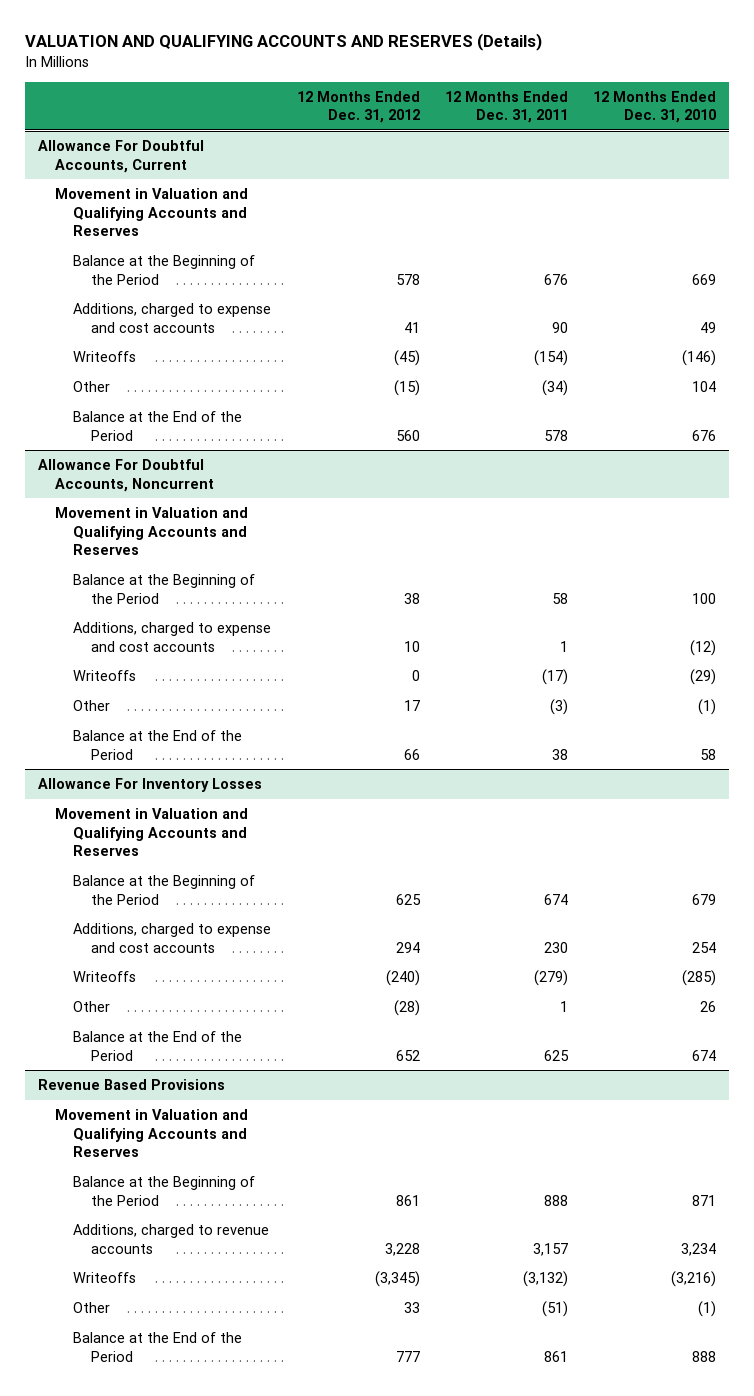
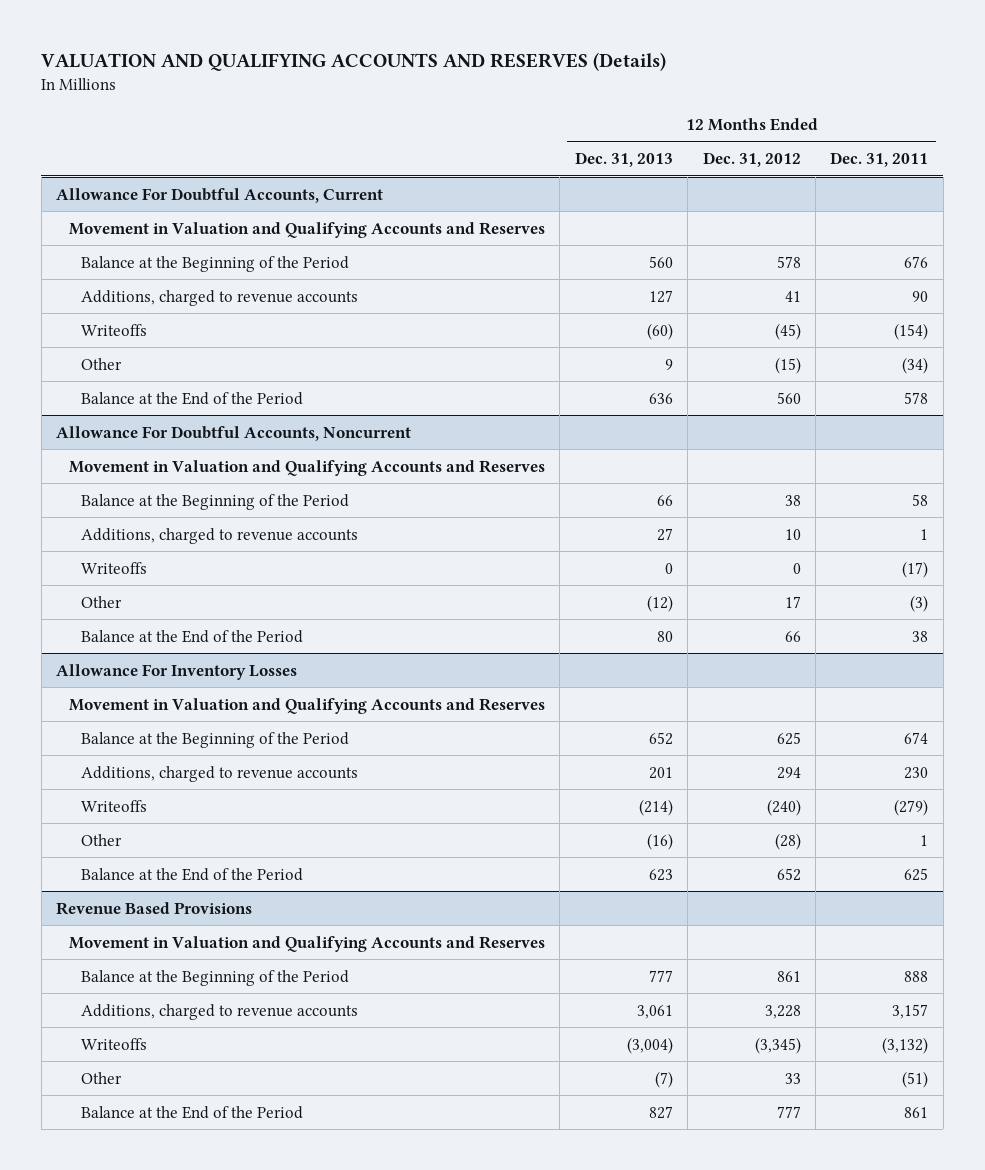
[592,90,716,124] 12 Months Ended Dec. 31, 2010 -> none
none -> [574,152,673,168] Dec. 31, 2013
[73,303,272,333] Additions, charged to expense and cost accounts -> [81,289,359,306] Additions, charged to revenue accounts
[73,622,272,652] Additions, charged to expense and cost accounts -> [81,527,359,544] Additions, charged to revenue accounts
[73,923,272,953] Additions, charged to expense and cost accounts -> [81,765,359,782] Additions, charged to revenue accounts

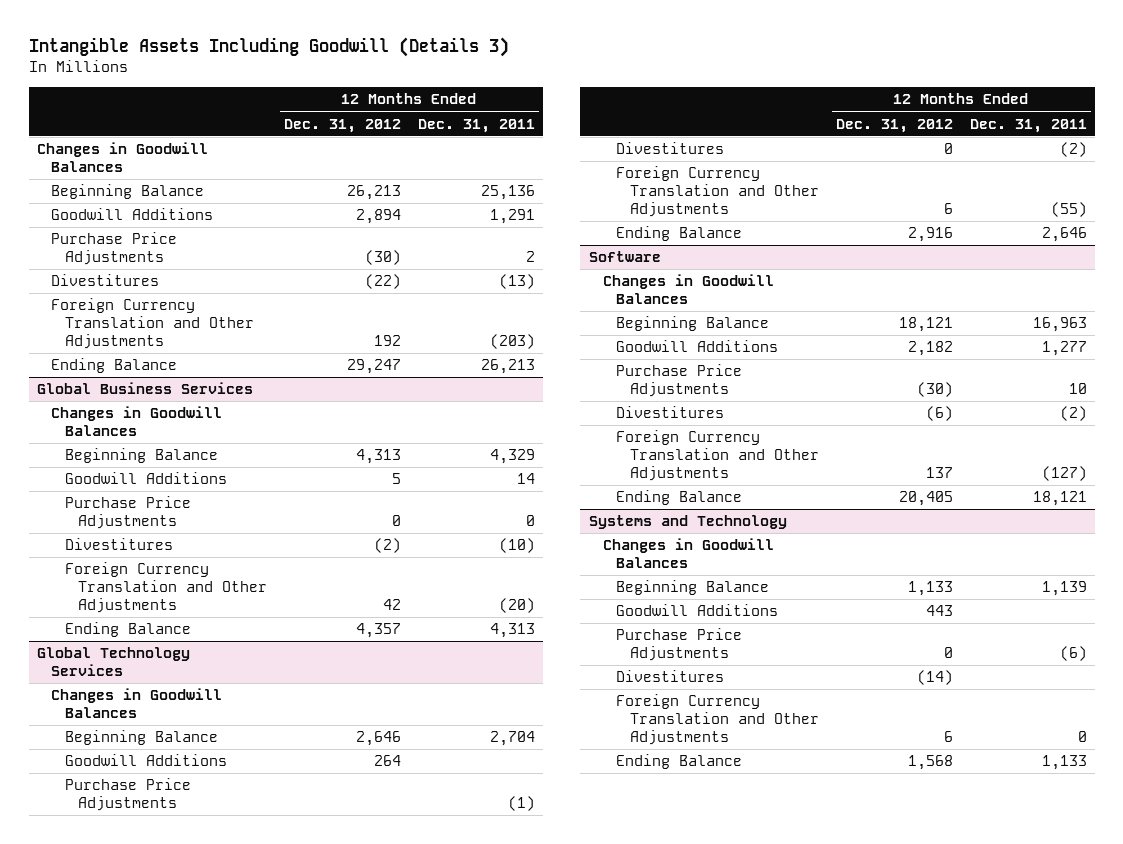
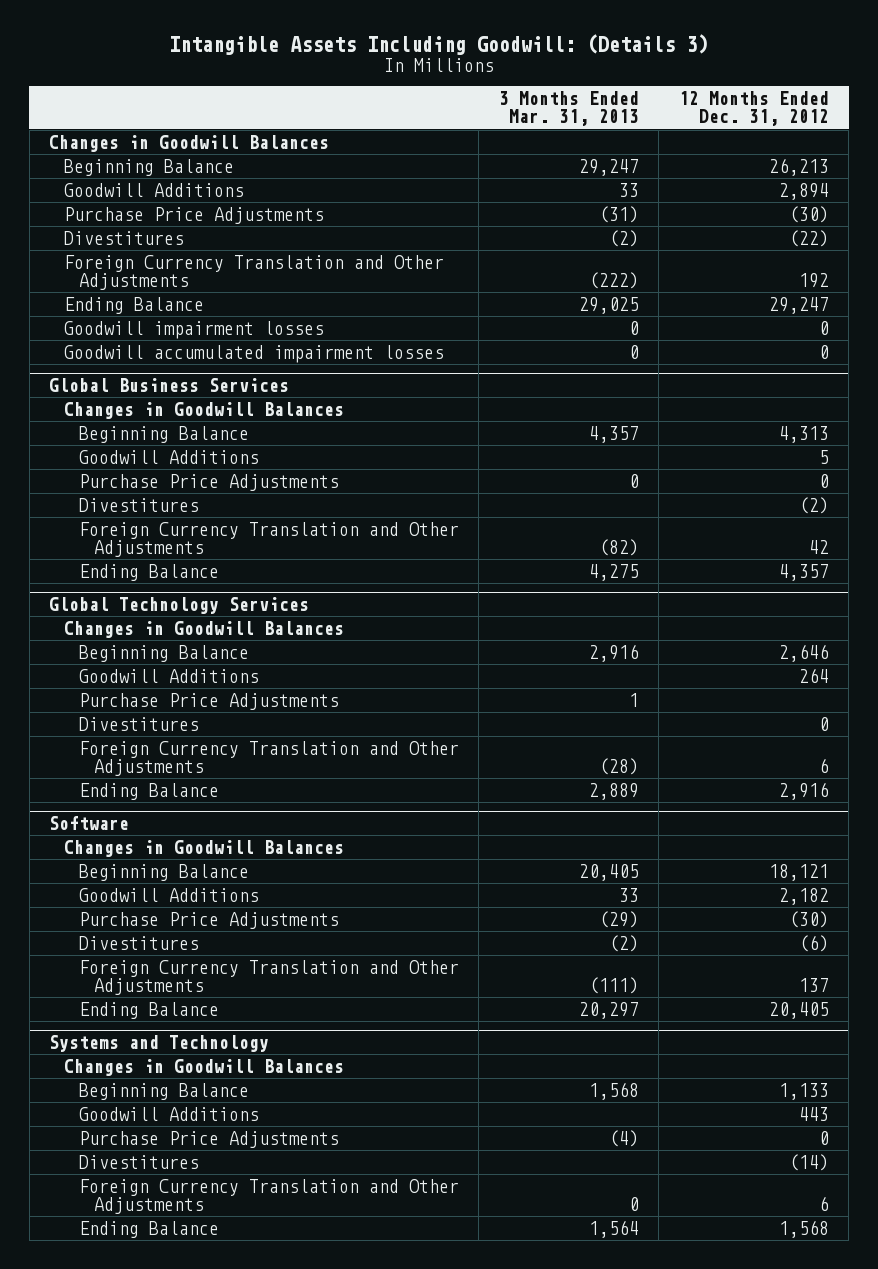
[28,36,509,57] Intangible Assets Including Goodwill (Details 3) -> [168,33,708,55] Intangible Assets Including Goodwill: (Details 3)
[417,118,535,133] Dec. 31, 2011 -> none
none -> [498,91,639,127] 3 Months Ended Mar. 31, 2013
none -> [63,320,324,339] Goodwill impairment losses
none -> [63,344,444,363] Goodwill accumulated impairment losses

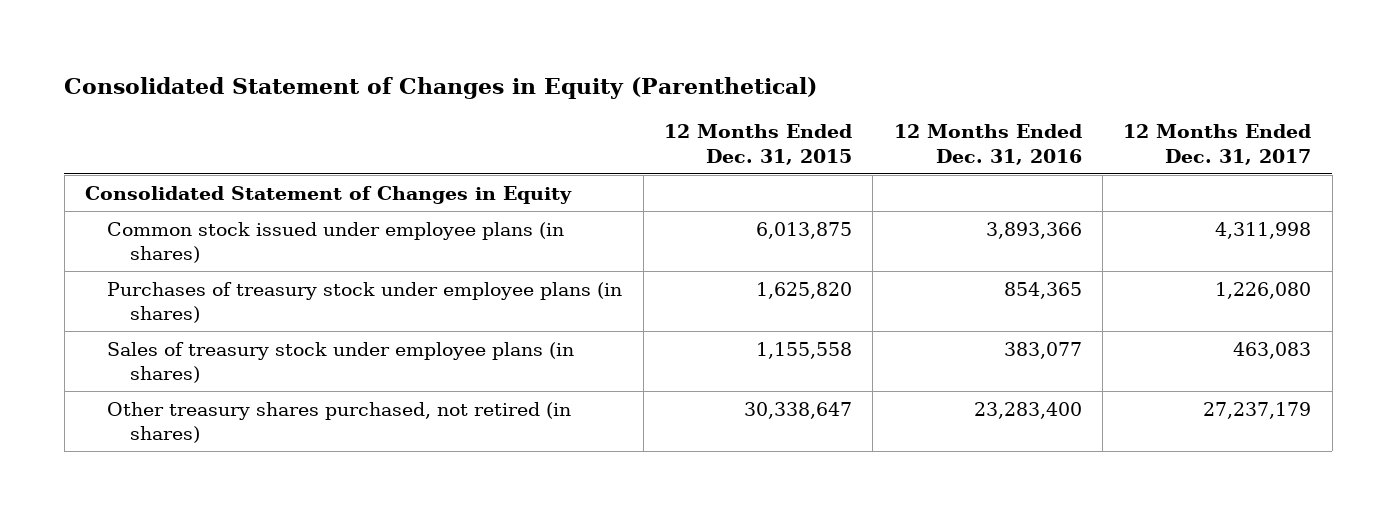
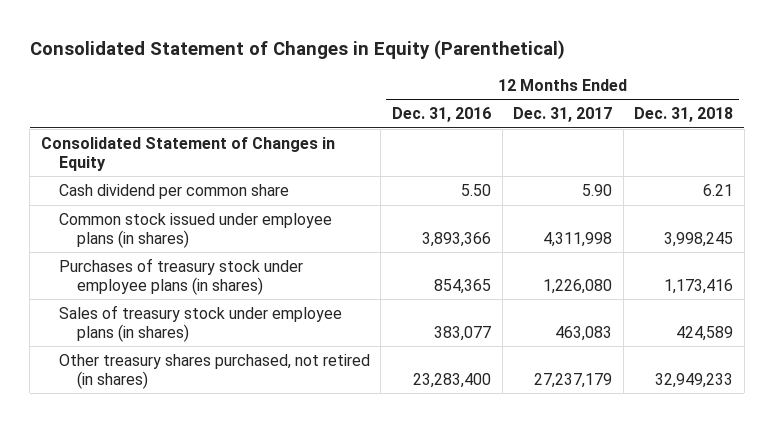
[664,124,853,165] 12 Months Ended Dec. 31, 2015 -> none
none -> [634,107,734,123] Dec. 31, 2018
none -> [58,183,289,199] Cash dividend per common share

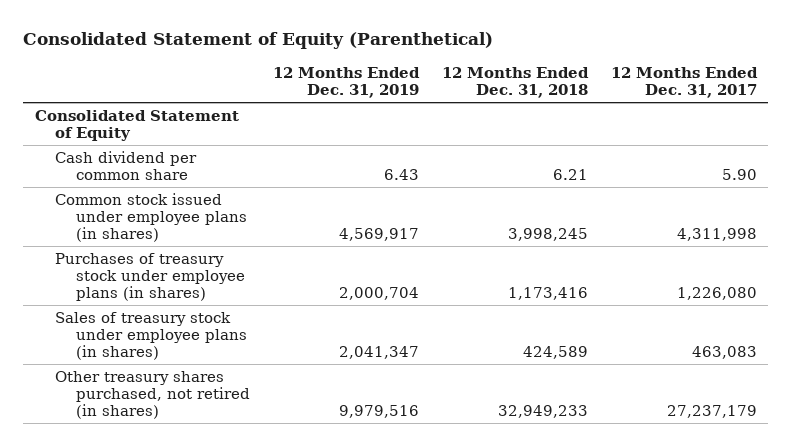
[29,39,565,60] Consolidated Statement of Changes in Equity (Parenthetical) -> [23,32,494,50] Consolidated Statement of Equity (Parenthetical)
[391,107,491,123] Dec. 31, 2016 -> none
none -> [273,66,421,98] 12 Months Ended Dec. 31, 2019
[40,136,335,171] Consolidated Statement of Changes in Equity -> [34,109,239,141] Consolidated Statement of Equity

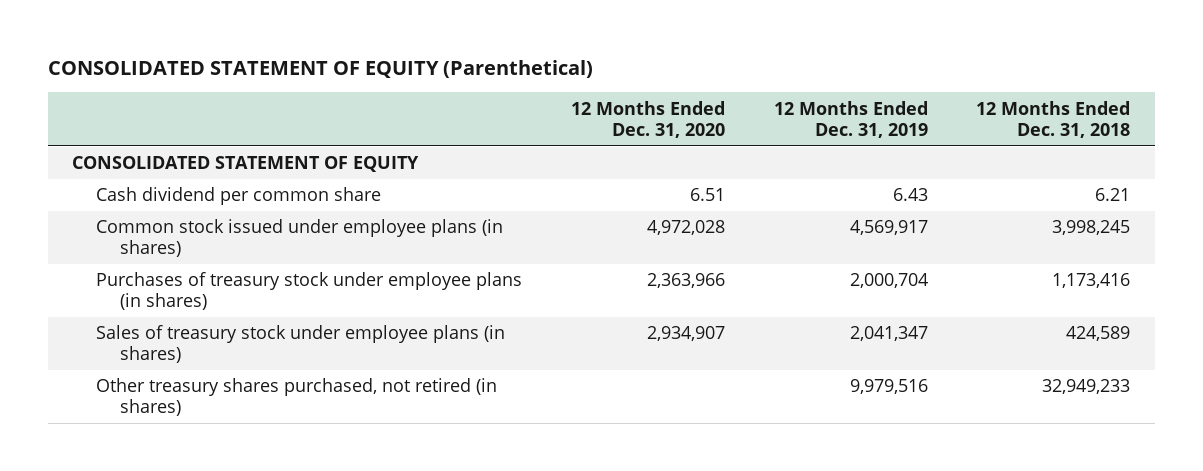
[23,32,494,50] Consolidated Statement of Equity (Parenthetical) -> [47,59,593,78] CONSOLIDATED STATEMENT OF EQUITY (Parenthetical)
[610,66,758,98] 12 Months Ended Dec. 31, 2017 -> none
none -> [570,100,725,138] 12 Months Ended Dec. 31, 2020
[34,109,239,141] Consolidated Statement of Equity -> [72,156,420,173] CONSOLIDATED STATEMENT OF EQUITY

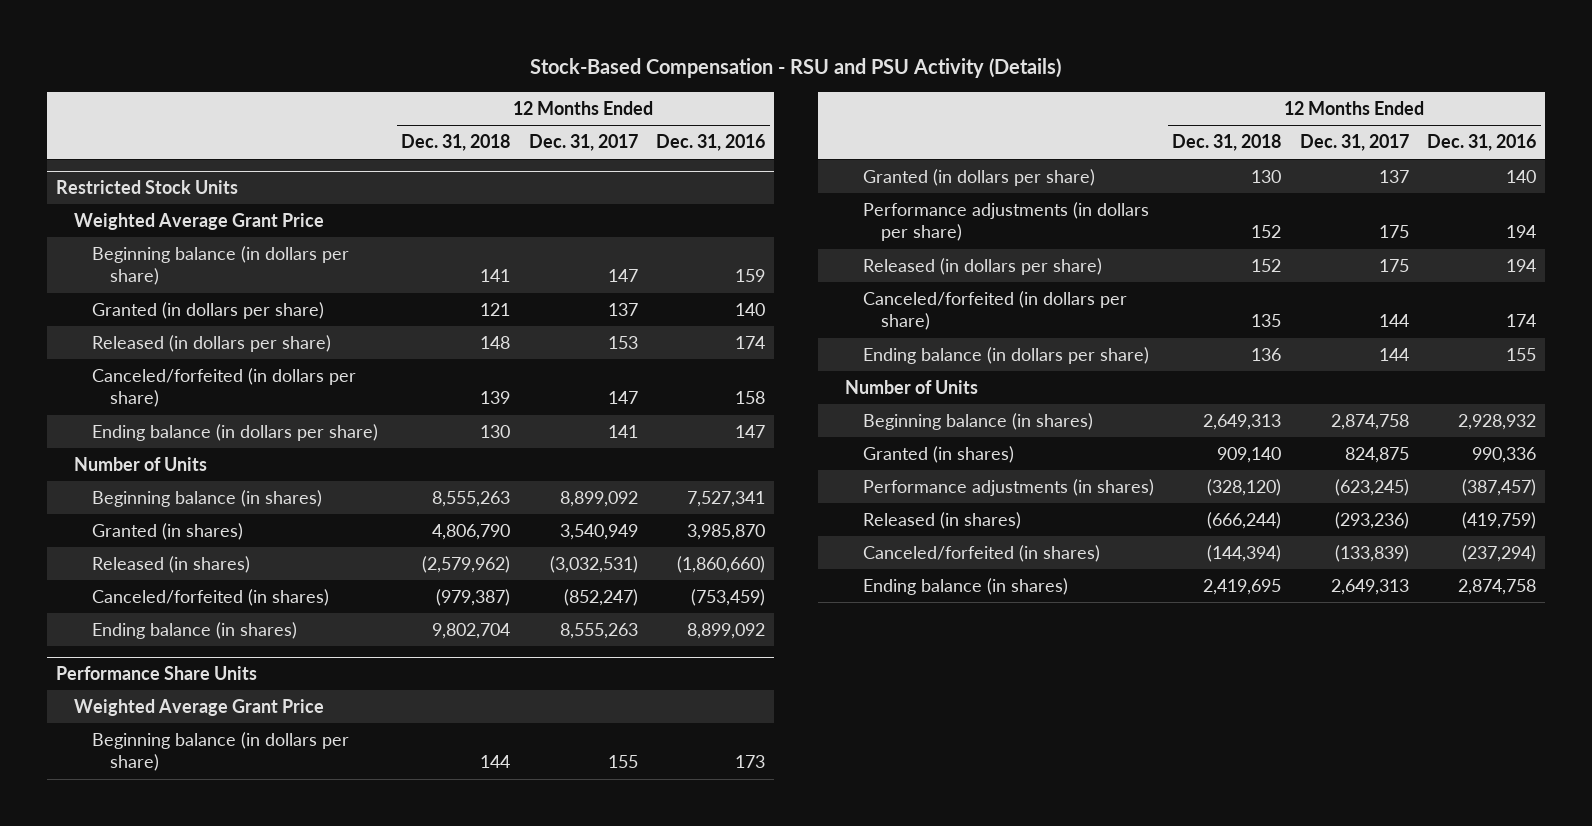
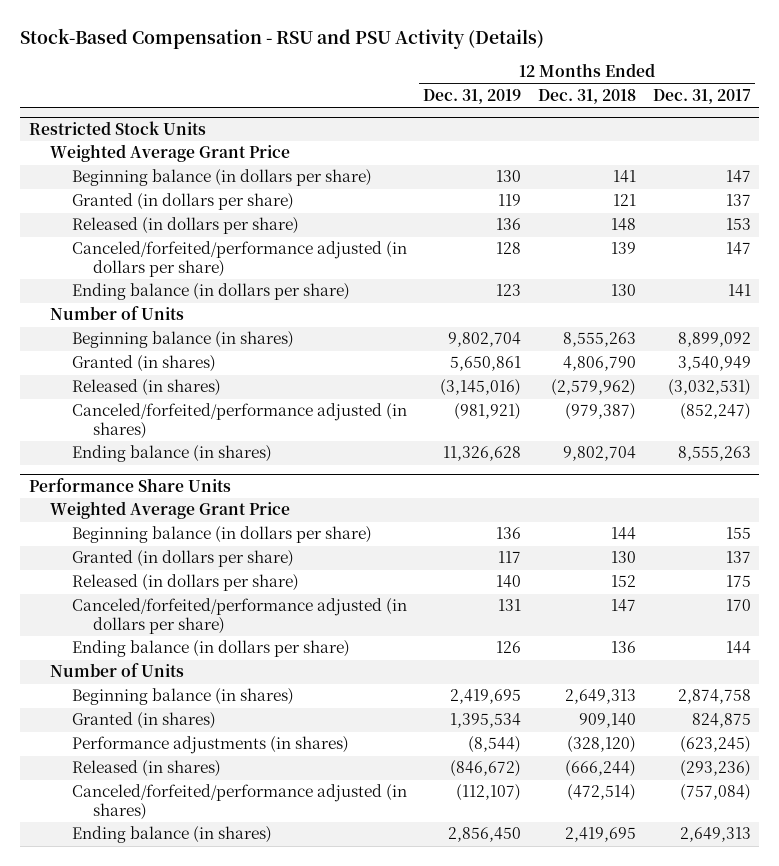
[655,134,765,152] Dec. 31, 2016 -> none
none -> [423,88,522,104] Dec. 31, 2019
[91,368,356,408] Canceled/forfeited (in dollars per share) -> [71,241,407,278] Canceled/forfeited/performance adjusted (in dollars per share)
[91,589,329,607] Canceled/forfeited (in shares) -> [71,403,407,440] Canceled/forfeited/performance adjusted (in shares)
[862,202,1149,242] Performance adjustments (in dollars per share) -> none
[862,291,1127,331] Canceled/forfeited (in dollars per share) -> [71,598,407,635] Canceled/forfeited/performance adjusted (in dollars per share)
[1251,314,1282,328] 135 -> [611,599,637,613] 147
[1378,314,1409,328] 144 -> [725,599,751,612] 170
[862,545,1100,563] Canceled/forfeited (in shares) -> [71,784,407,821] Canceled/forfeited/performance adjusted (in shares)
[1207,545,1282,563] (144,394) -> [567,784,637,802] (472,514)
[1334,545,1409,563] (133,839) -> [679,784,751,802] (757,084)

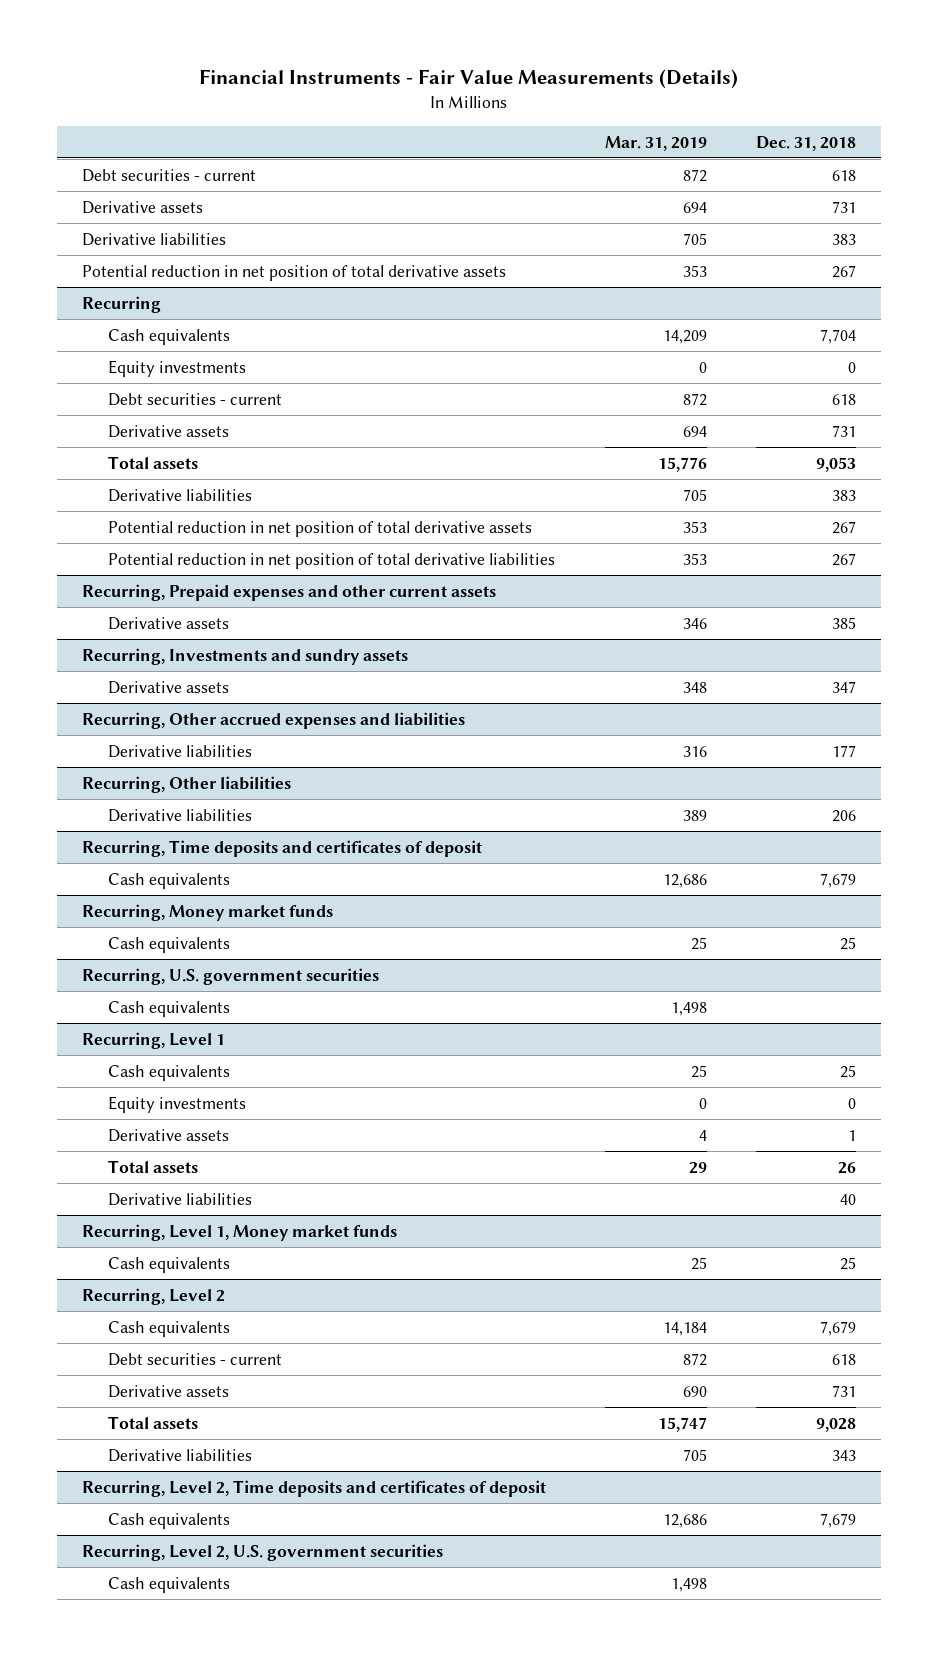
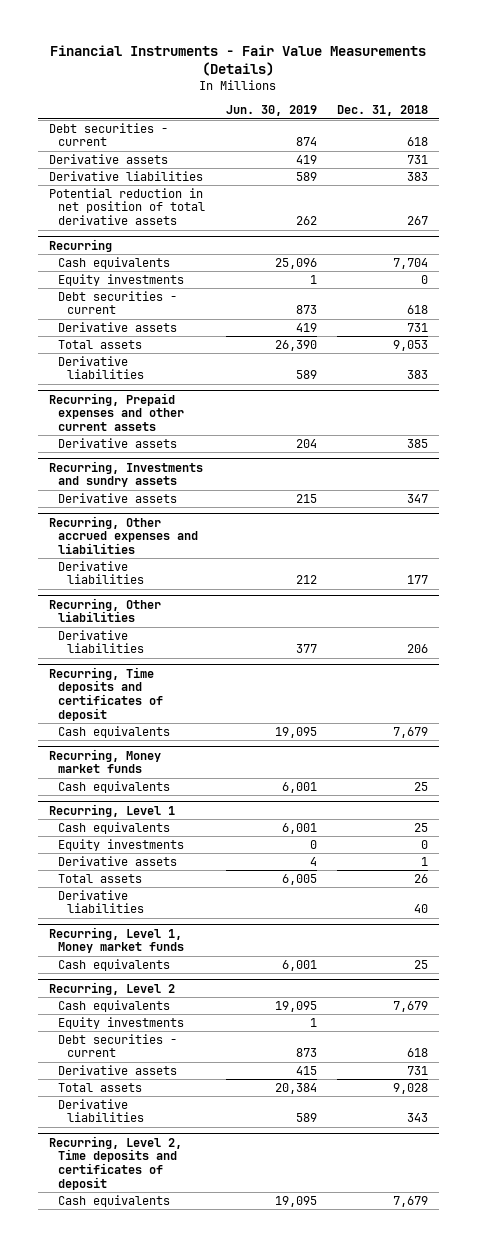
[604,135,707,151] Mar. 31, 2019 -> none
none -> [225,105,317,117] Jun. 30, 2019
[108,520,533,537] Potential reduction in net position of total derivative assets -> none
[108,552,556,569] Potential reduction in net position of total derivative liabilities -> none
[81,967,379,985] Recurring, U.S. government securities -> none
[108,1000,231,1017] Cash equivalents -> none
none -> [57,1016,184,1029] Equity investments
[81,1543,443,1561] Recurring, Level 2, U.S. government securities -> none
[108,1576,231,1593] Cash equivalents -> none

